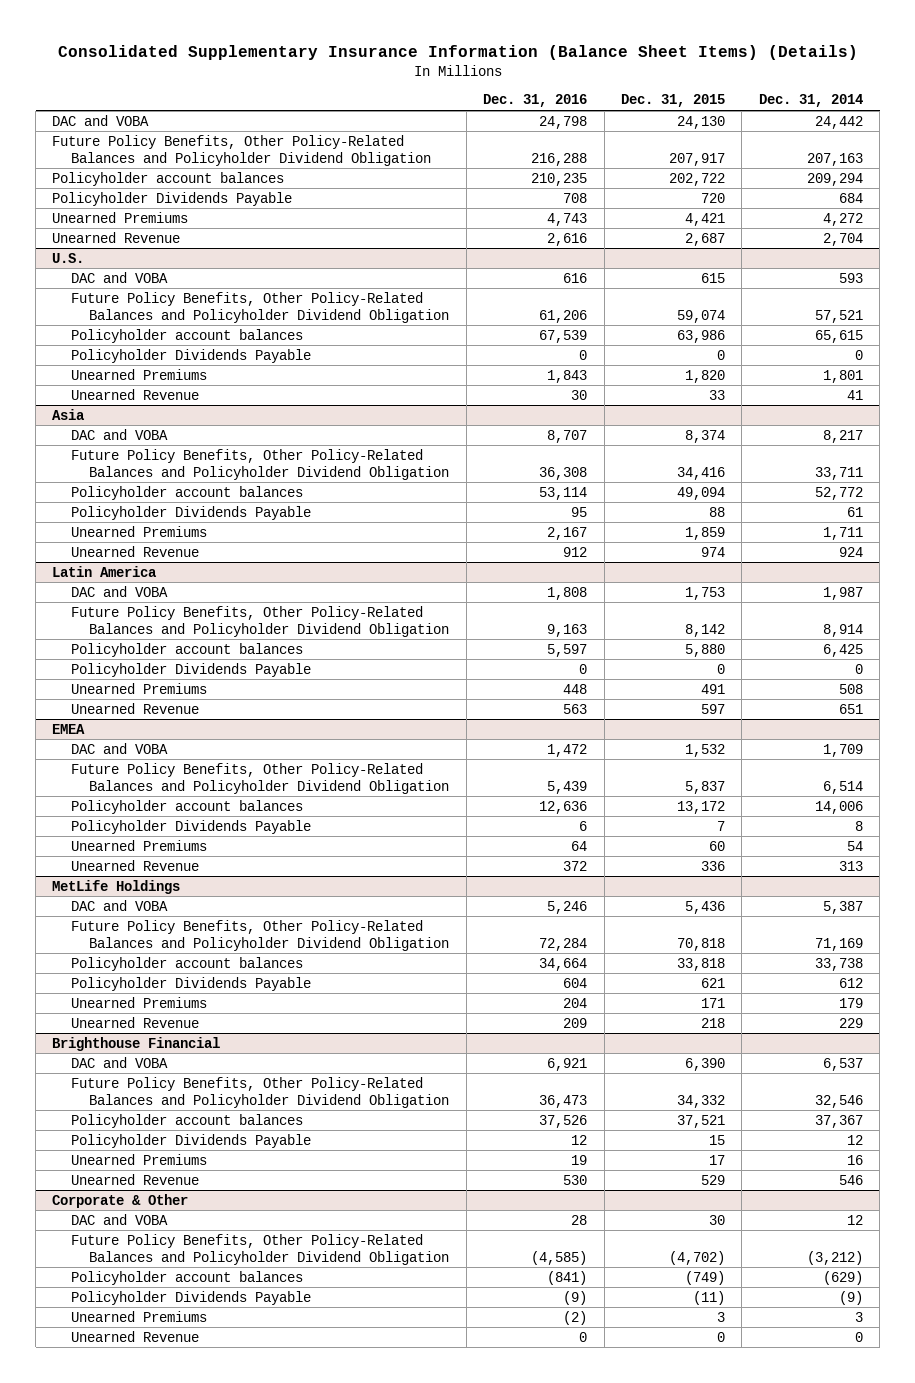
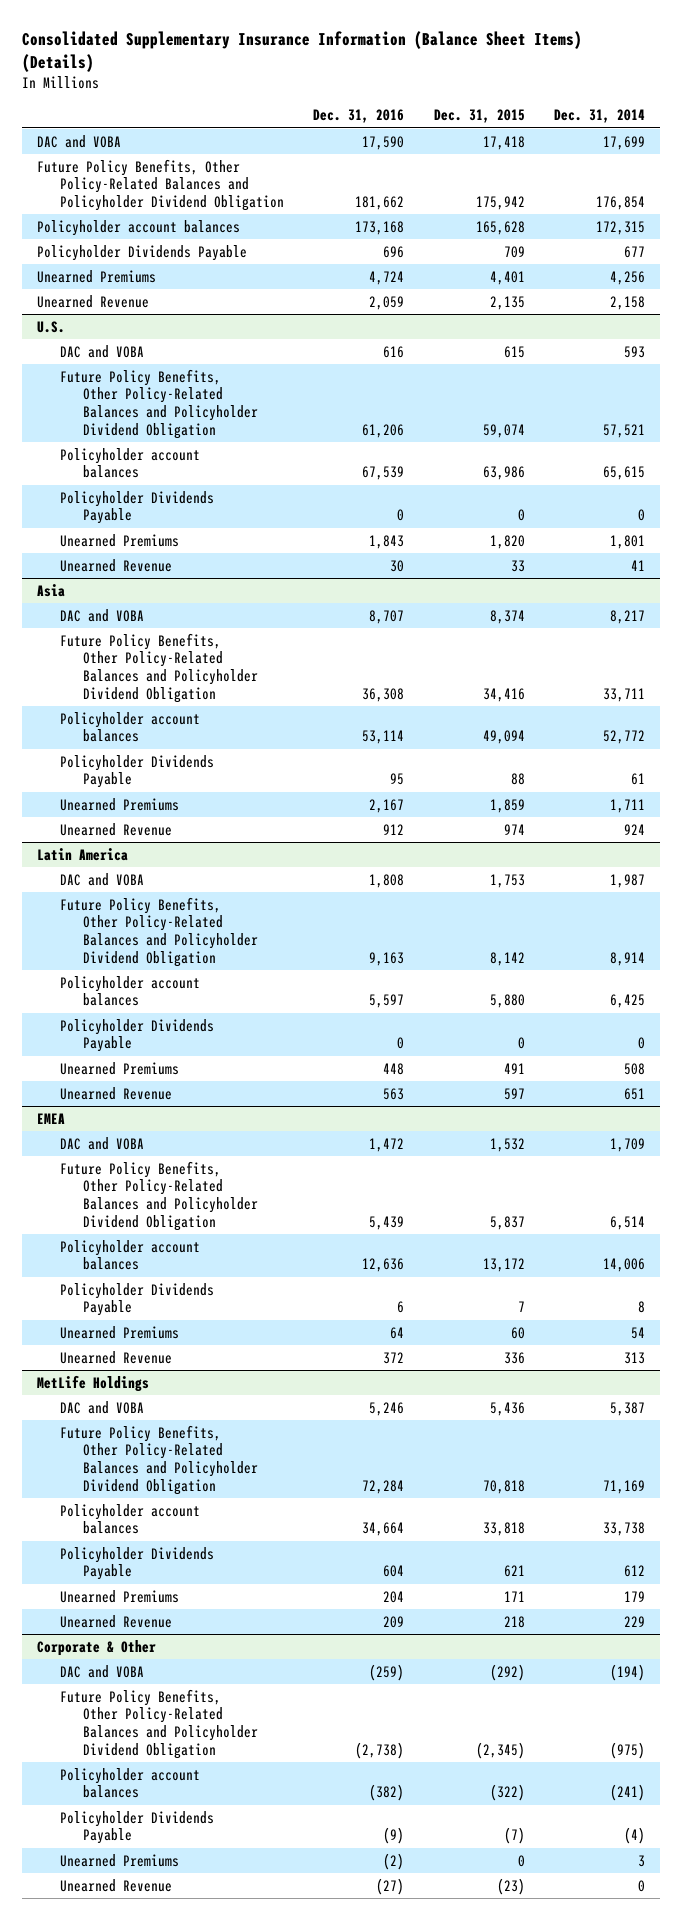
[539,115,588,129] 24,798 -> [362,135,405,150] 17,590
[676,115,725,129] 24,130 -> [482,135,525,150] 17,418
[814,115,863,129] 24,442 -> [602,135,645,150] 17,699
[531,152,588,166] 216,288 -> [355,195,405,210] 181,662
[668,152,725,166] 207,917 -> [475,195,525,210] 175,942
[806,152,863,166] 207,163 -> [595,195,645,210] 176,854
[531,172,588,186] 210,235 -> [355,220,405,235] 173,168
[668,172,725,186] 202,722 -> [475,220,525,235] 165,628
[806,172,863,186] 209,294 -> [595,220,645,235] 172,315
[563,192,588,203] 708 -> [383,245,405,258] 696
[700,192,725,203] 720 -> [503,245,525,258] 709
[838,192,863,203] 684 -> [623,245,645,258] 677
[547,212,588,226] 4,743 -> [369,270,405,285] 4,724
[684,212,725,226] 4,421 -> [489,270,525,285] 4,401
[822,212,863,226] 4,272 -> [609,270,645,285] 4,256
[547,232,588,246] 2,616 -> [369,295,405,310] 2,059
[684,232,725,246] 2,687 -> [489,295,525,310] 2,135
[822,232,863,246] 2,704 -> [609,295,645,310] 2,158
[52,1036,221,1051] Brighthouse Financial -> none
[70,1056,168,1068] DAC and VOBA -> none
[70,1076,450,1108] Future Policy Benefits, Other Policy-Related Balances and Policyholder Dividend Obligation -> none
[70,1113,303,1128] Policyholder account balances -> none
[70,1133,311,1148] Policyholder Dividends Payable -> none
[70,1153,207,1165] Unearned Premiums -> none
[70,1173,199,1185] Unearned Revenue -> none
[571,1214,588,1225] 28 -> [369,1663,405,1681] (259)
[708,1214,725,1225] 30 -> [489,1663,525,1681] (292)
[846,1214,863,1225] 12 -> [609,1663,645,1681] (194)
[531,1250,588,1265] (4,585) -> [355,1741,405,1759] (2,738)
[668,1250,725,1265] (4,702) -> [475,1741,525,1759] (2,345)
[806,1250,863,1265] (3,212) -> [609,1741,645,1759] (975)
[547,1270,588,1285] (841) -> [369,1784,405,1802] (382)
[684,1270,725,1285] (749) -> [489,1784,525,1802] (322)
[822,1270,863,1285] (629) -> [609,1784,645,1802] (241)
[692,1290,725,1305] (11) -> [503,1827,525,1845] (7)
[838,1290,863,1305] (9) -> [623,1827,645,1845] (4)
[716,1311,725,1322] 3 -> [517,1854,525,1867] 0
[579,1331,588,1342] 0 -> [376,1877,405,1895] (27)
[716,1331,725,1342] 0 -> [496,1877,525,1895] (23)

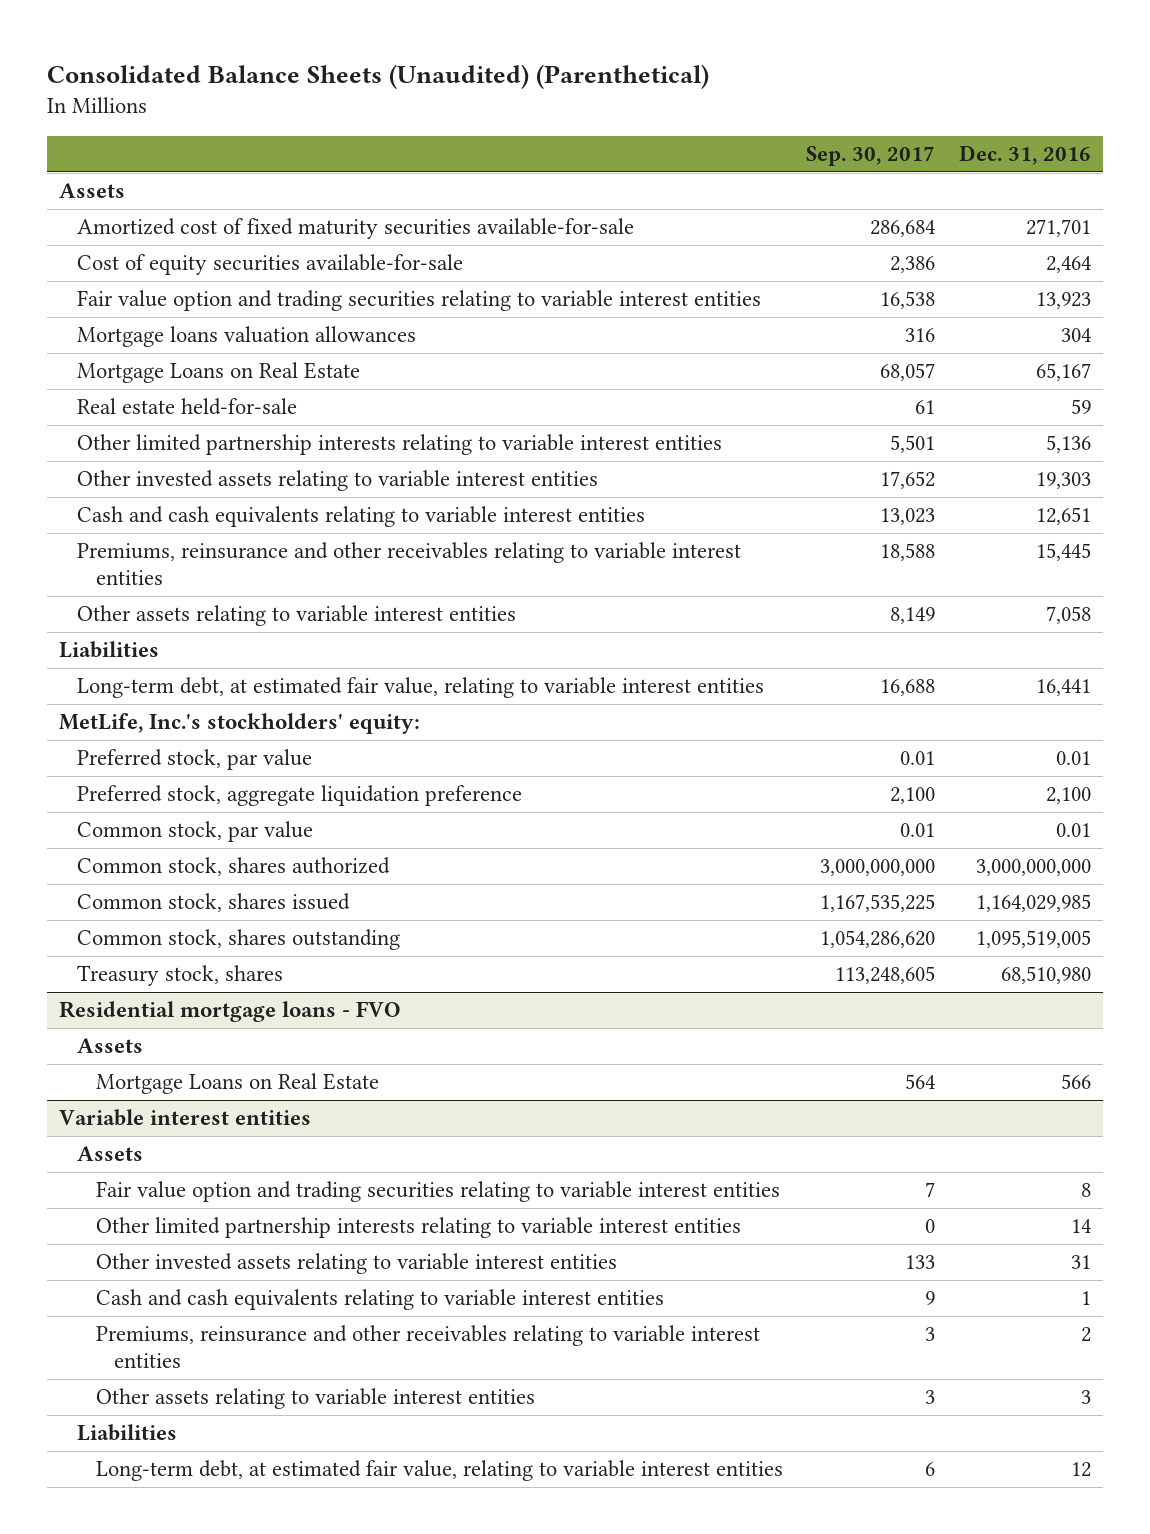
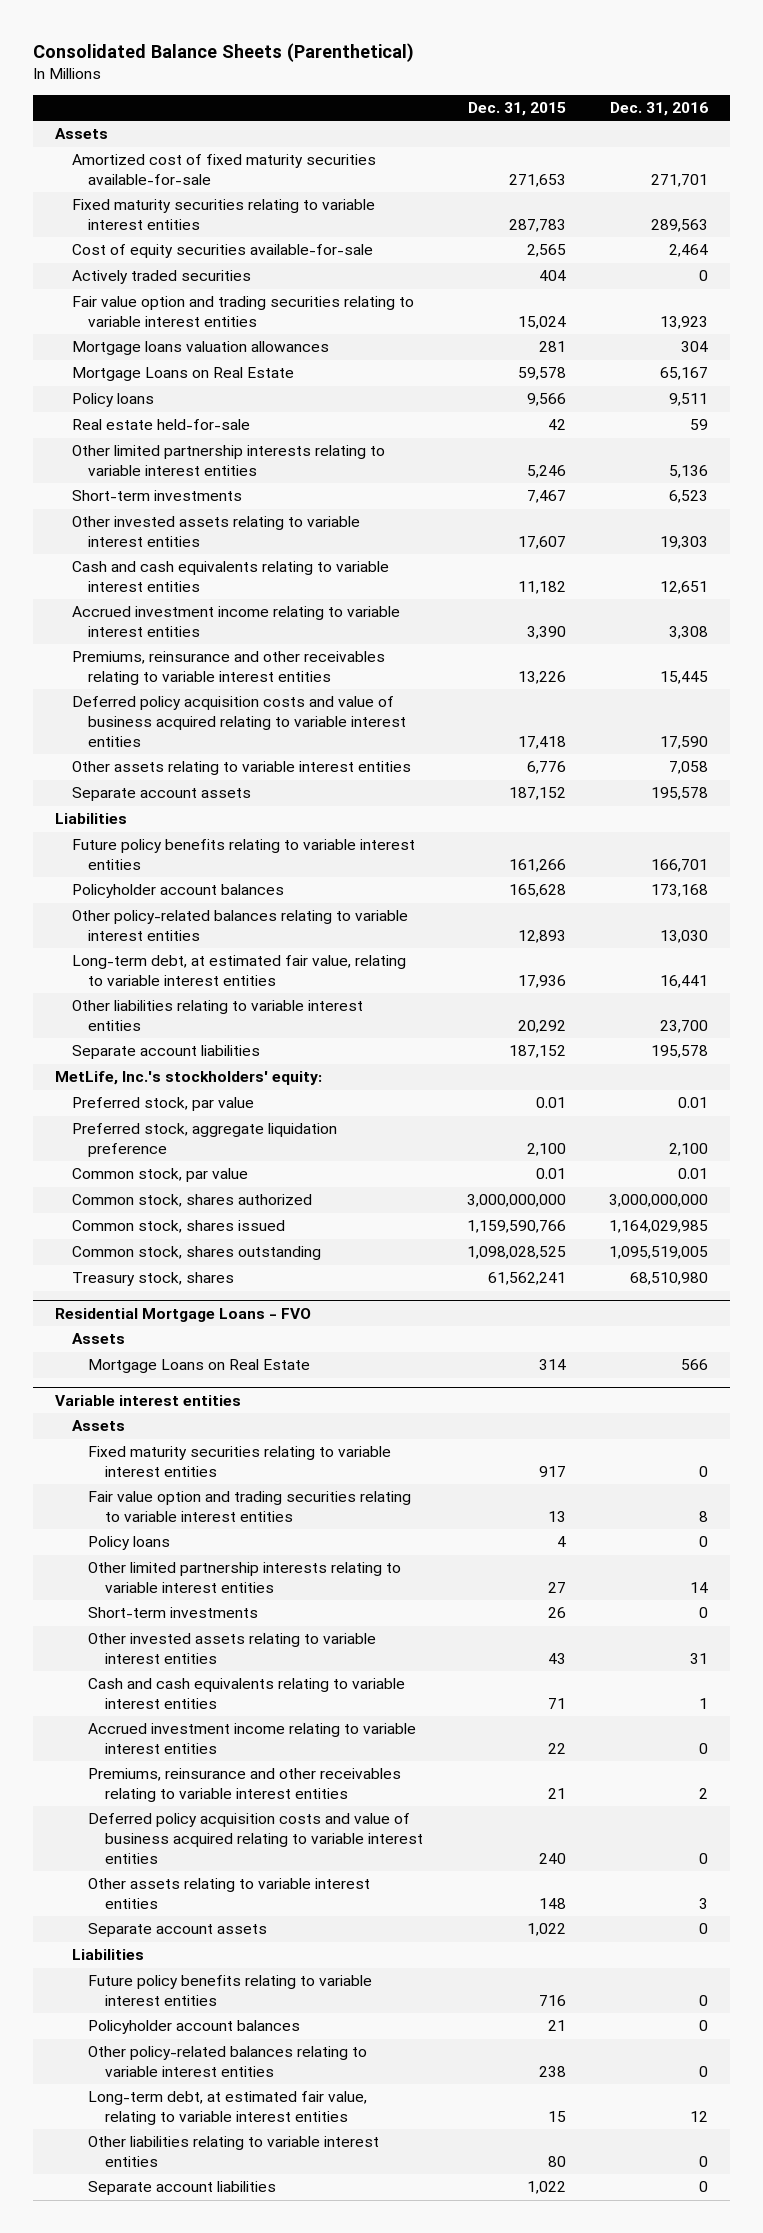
[47,63,710,89] Consolidated Balance Sheets (Unaudited) (Parenthetical) -> [33,42,415,62] Consolidated Balance Sheets (Parenthetical)
[806,146,936,167] Sep. 30, 2017 -> none
none -> [467,102,566,117] Dec. 31, 2015
none -> [71,199,375,231] Fixed maturity securities relating to variable interest entities
none -> [71,270,251,285] Actively traded securities
none -> [71,393,154,408] Policy loans
none -> [71,490,242,502] Short-term investments
none -> [71,606,400,638] Accrued investment income relating to variable interest entities
none -> [71,696,407,747] Deferred policy acquisition costs and value of business acquired relating to variable interest entities
none -> [71,787,251,802] Separate account assets
none -> [71,839,415,871] Future policy benefits relating to variable interest entities
none -> [71,884,284,899] Policyholder account balances
none -> [71,910,408,942] Other policy-related balances relating to variable interest entities
none -> [71,1000,363,1032] Other liabilities relating to variable interest entities
none -> [71,1045,260,1060] Separate account liabilities
[59,1001,401,1023] Residential mortgage loans - FVO -> [55,1308,312,1323] Residential Mortgage Loans - FVO
none -> [88,1446,392,1478] Fixed maturity securities relating to variable interest entities
none -> [88,1536,171,1551] Policy loans
none -> [88,1607,259,1619] Short-term investments
none -> [88,1723,417,1755] Accrued investment income relating to variable interest entities
none -> [88,1813,424,1864] Deferred policy acquisition costs and value of business acquired relating to variable interest entities
none -> [88,1923,268,1938] Separate account assets
none -> [88,1975,373,2007] Future policy benefits relating to variable interest entities
none -> [88,2020,301,2035] Policyholder account balances
none -> [88,2046,368,2078] Other policy-related balances relating to variable interest entities
none -> [88,2136,380,2168] Other liabilities relating to variable interest entities
none -> [88,2181,277,2196] Separate account liabilities

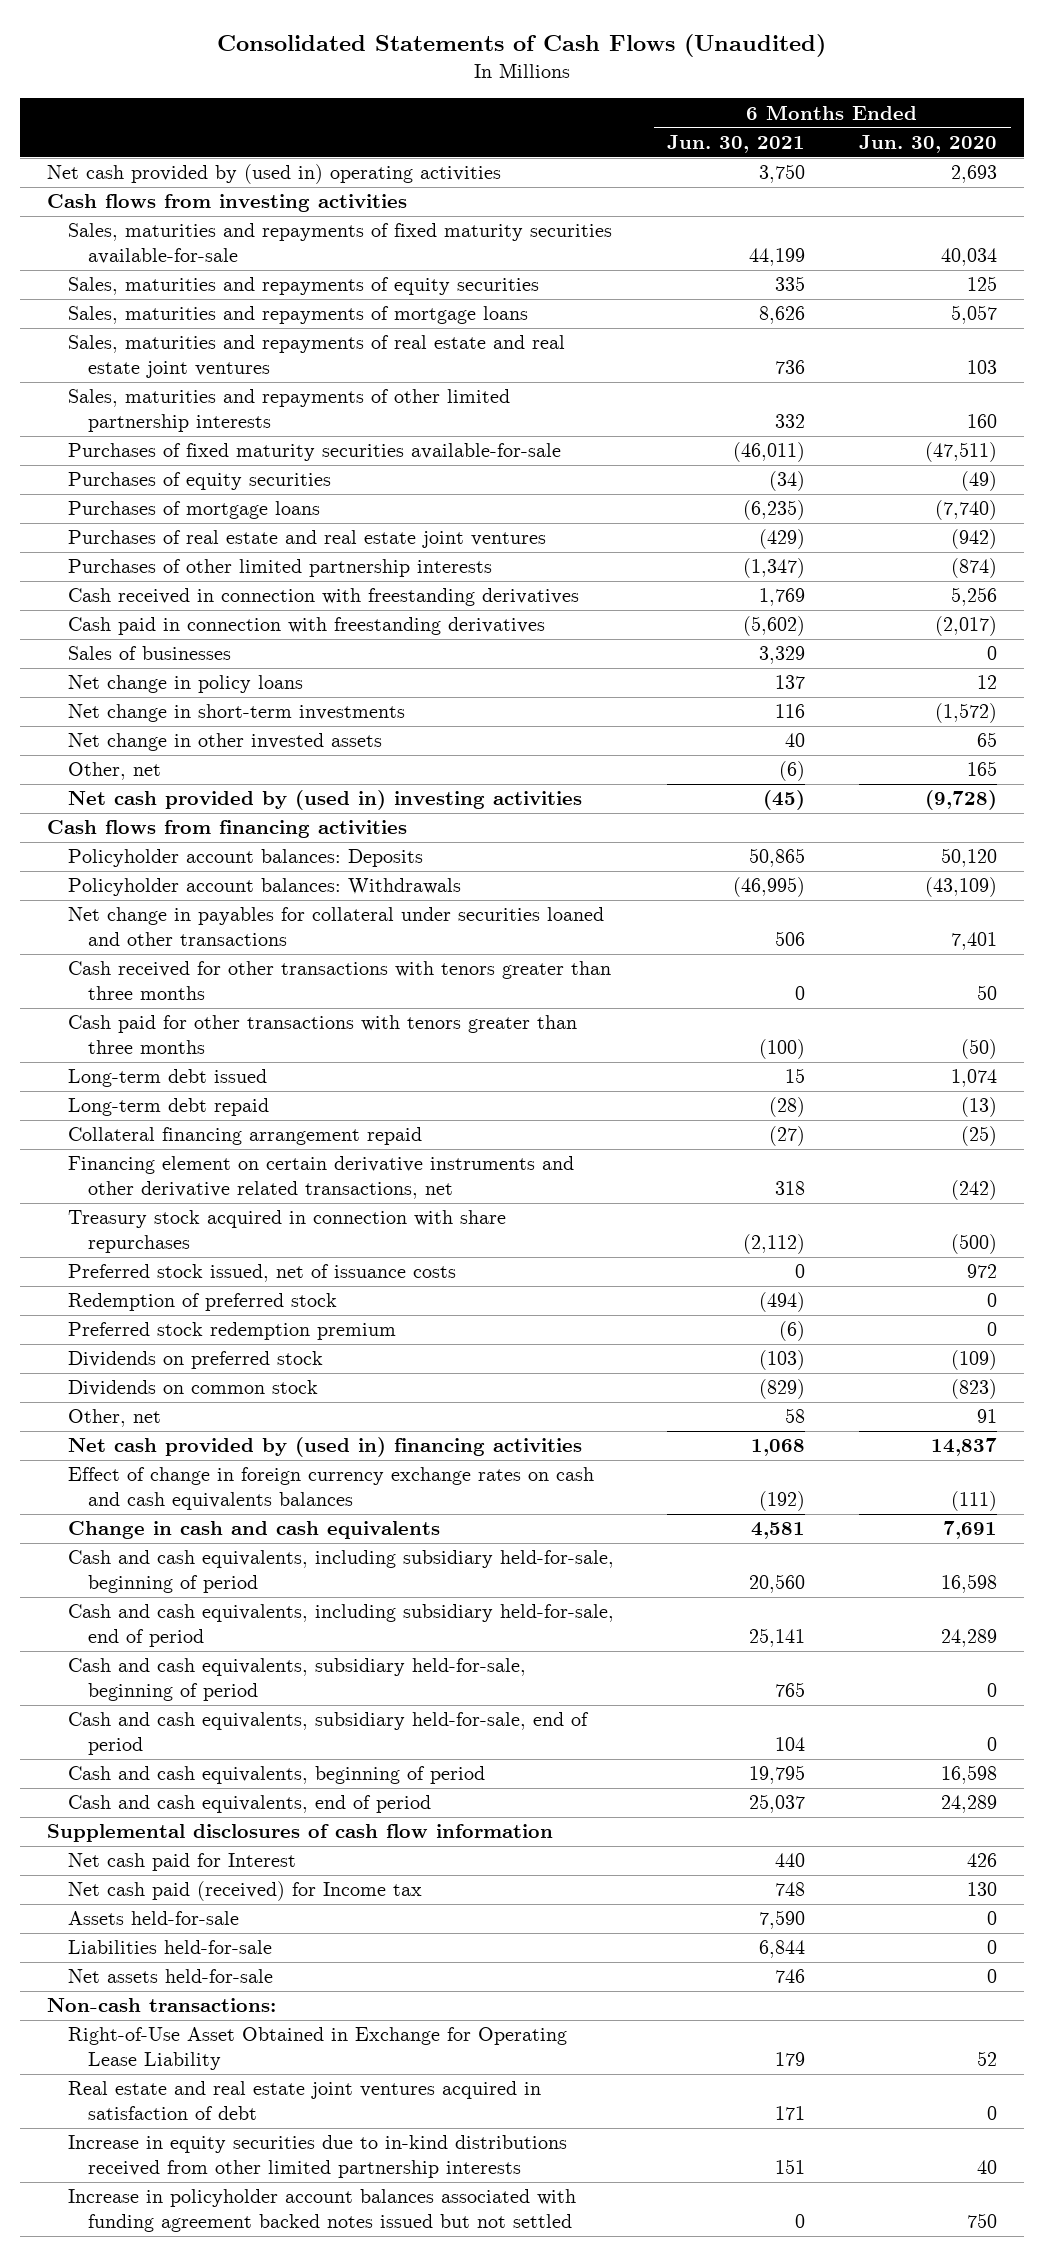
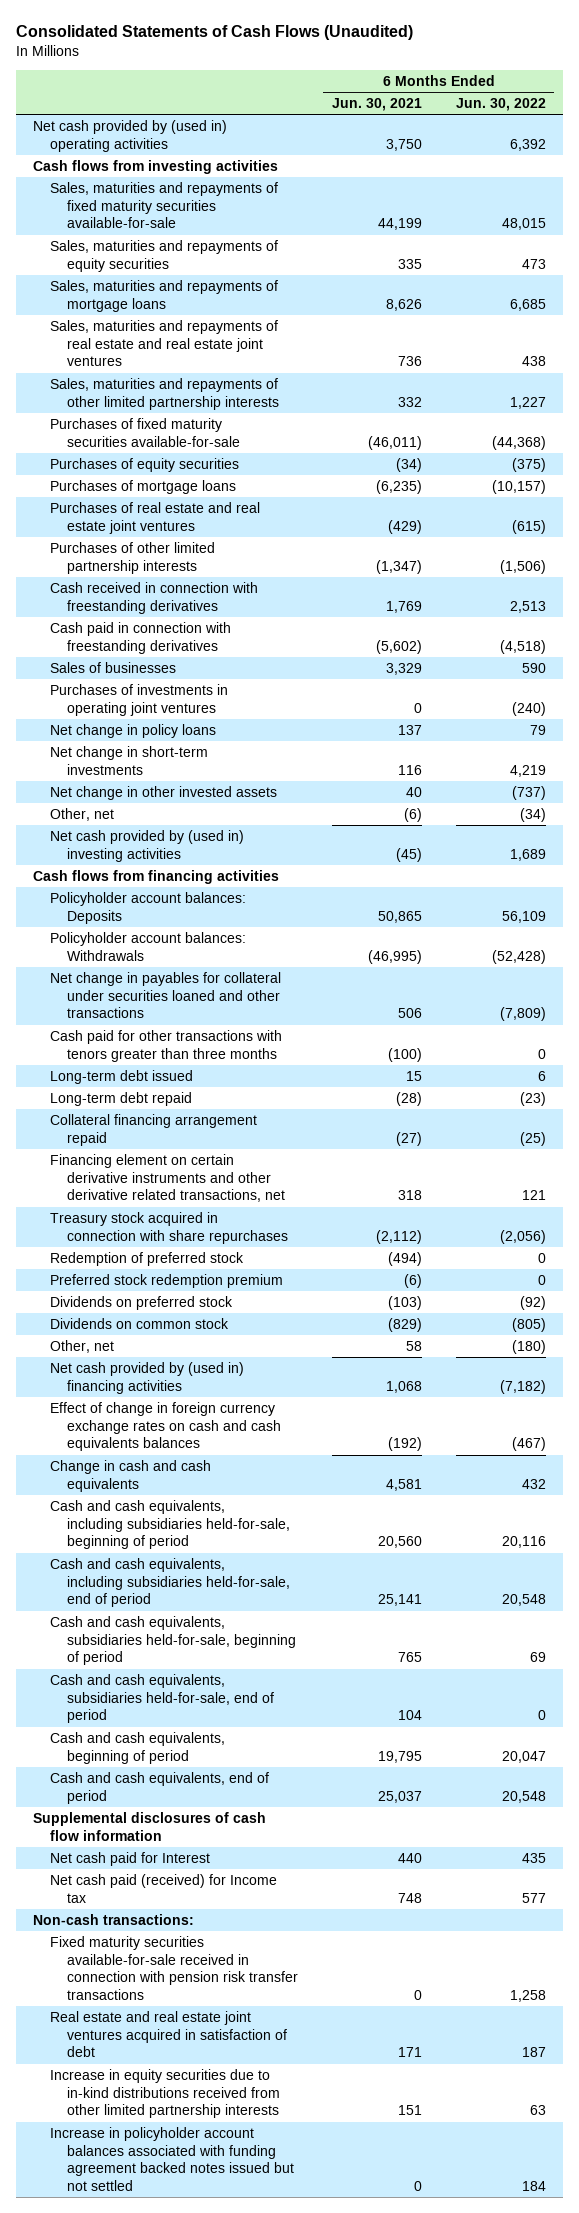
[859,134,998,153] Jun. 30, 2020 -> none
none -> [455,98,546,112] Jun. 30, 2022
none -> [50,683,229,716] Purchases of investments in operating joint ventures
[67,961,611,1000] Cash received for other transactions with tenors greater than three months -> none
[67,1264,456,1283] Preferred stock issued, net of issuance costs -> none
[67,1550,614,1593] Cash and cash equivalents, including subsidiary held-for-sale, beginning of period -> [50,1499,290,1550] Cash and cash equivalents, including subsidiaries held-for-sale, beginning of period
[67,1604,614,1647] Cash and cash equivalents, including subsidiary held-for-sale, end of period -> [50,1557,290,1608] Cash and cash equivalents, including subsidiaries held-for-sale, end of period
[67,1658,526,1701] Cash and cash equivalents, subsidiary held-for-sale, beginning of period -> [50,1615,296,1666] Cash and cash equivalents, subsidiaries held-for-sale, beginning of period
[67,1712,589,1755] Cash and cash equivalents, subsidiary held-for-sale, end of period -> [50,1673,274,1724] Cash and cash equivalents, subsidiaries held-for-sale, end of period
[67,1911,239,1926] Assets held-for-sale -> none
[67,1940,272,1955] Liabilities held-for-sale -> none
[67,1969,273,1984] Net assets held-for-sale -> none
[67,2027,567,2070] Right-of-Use Asset Obtained in Exchange for Operating Lease Liability -> none
none -> [50,1935,298,2000] Fixed maturity securities available-for-sale received in connection with pension risk transfer transactions

